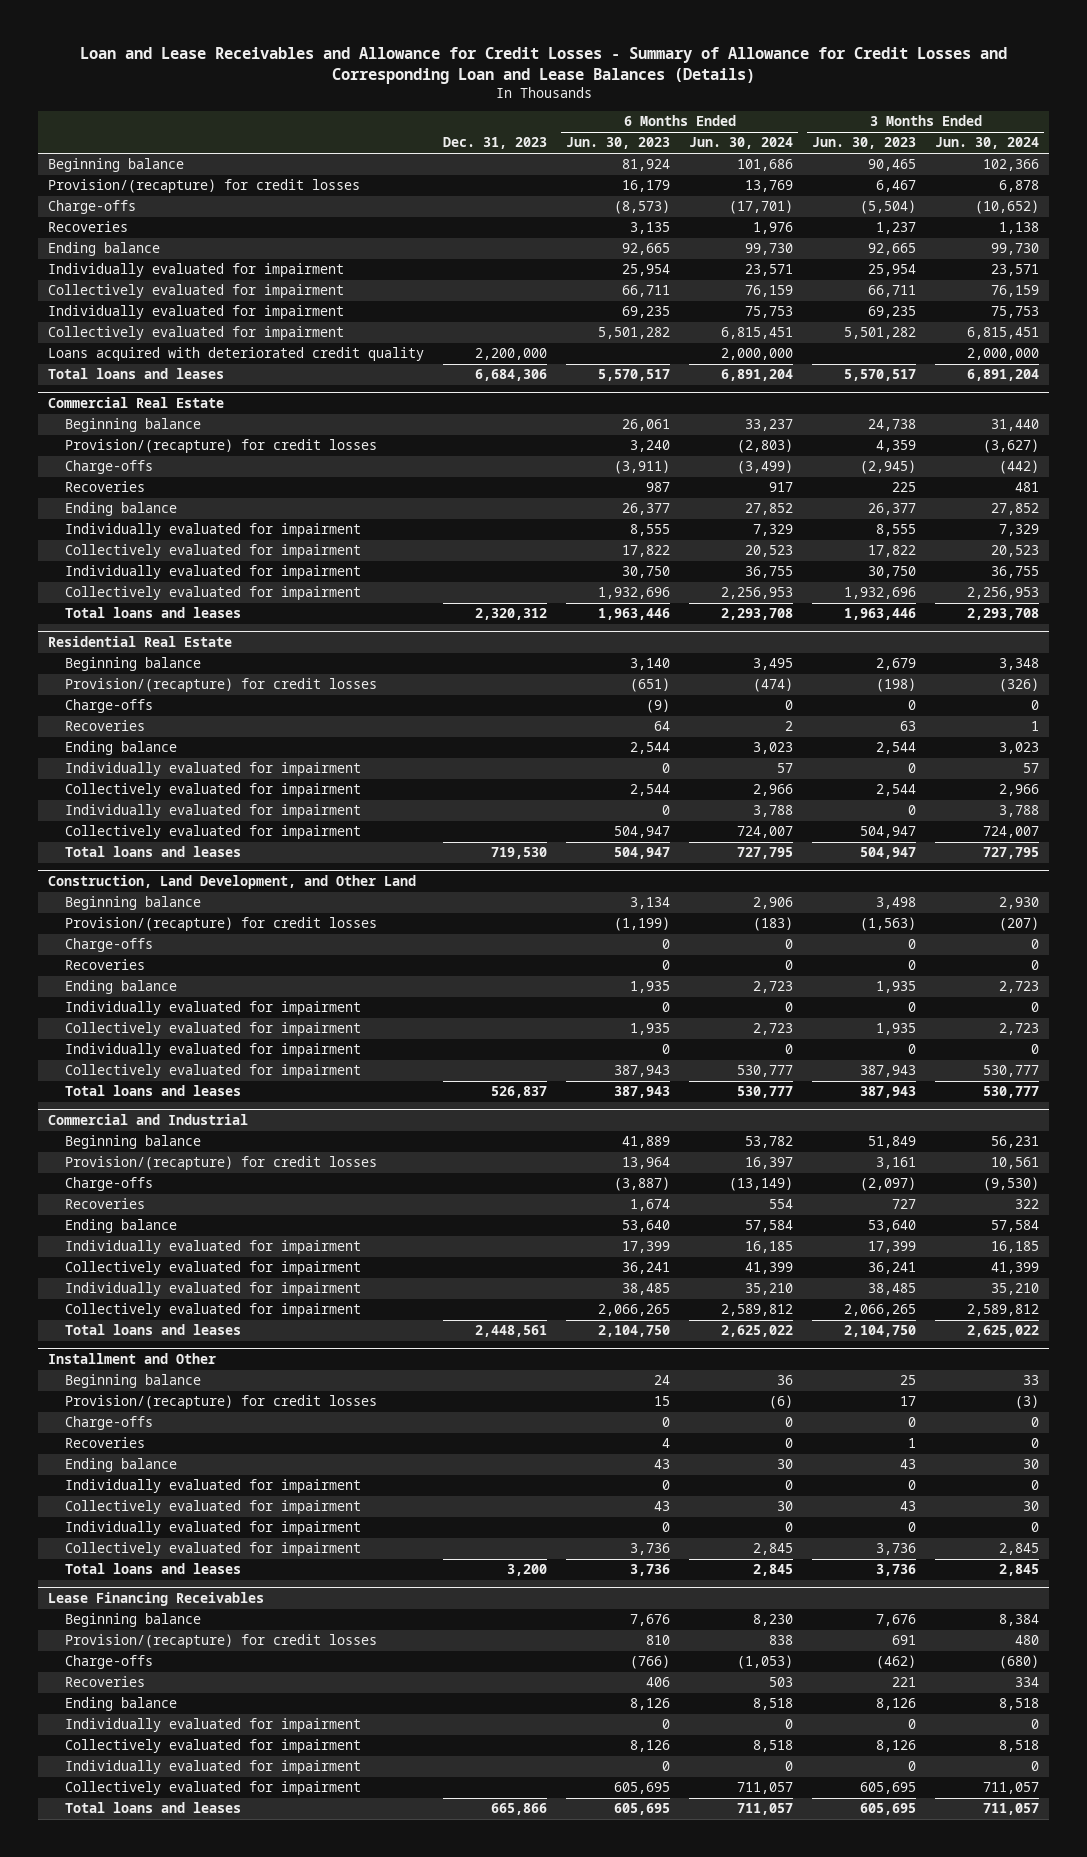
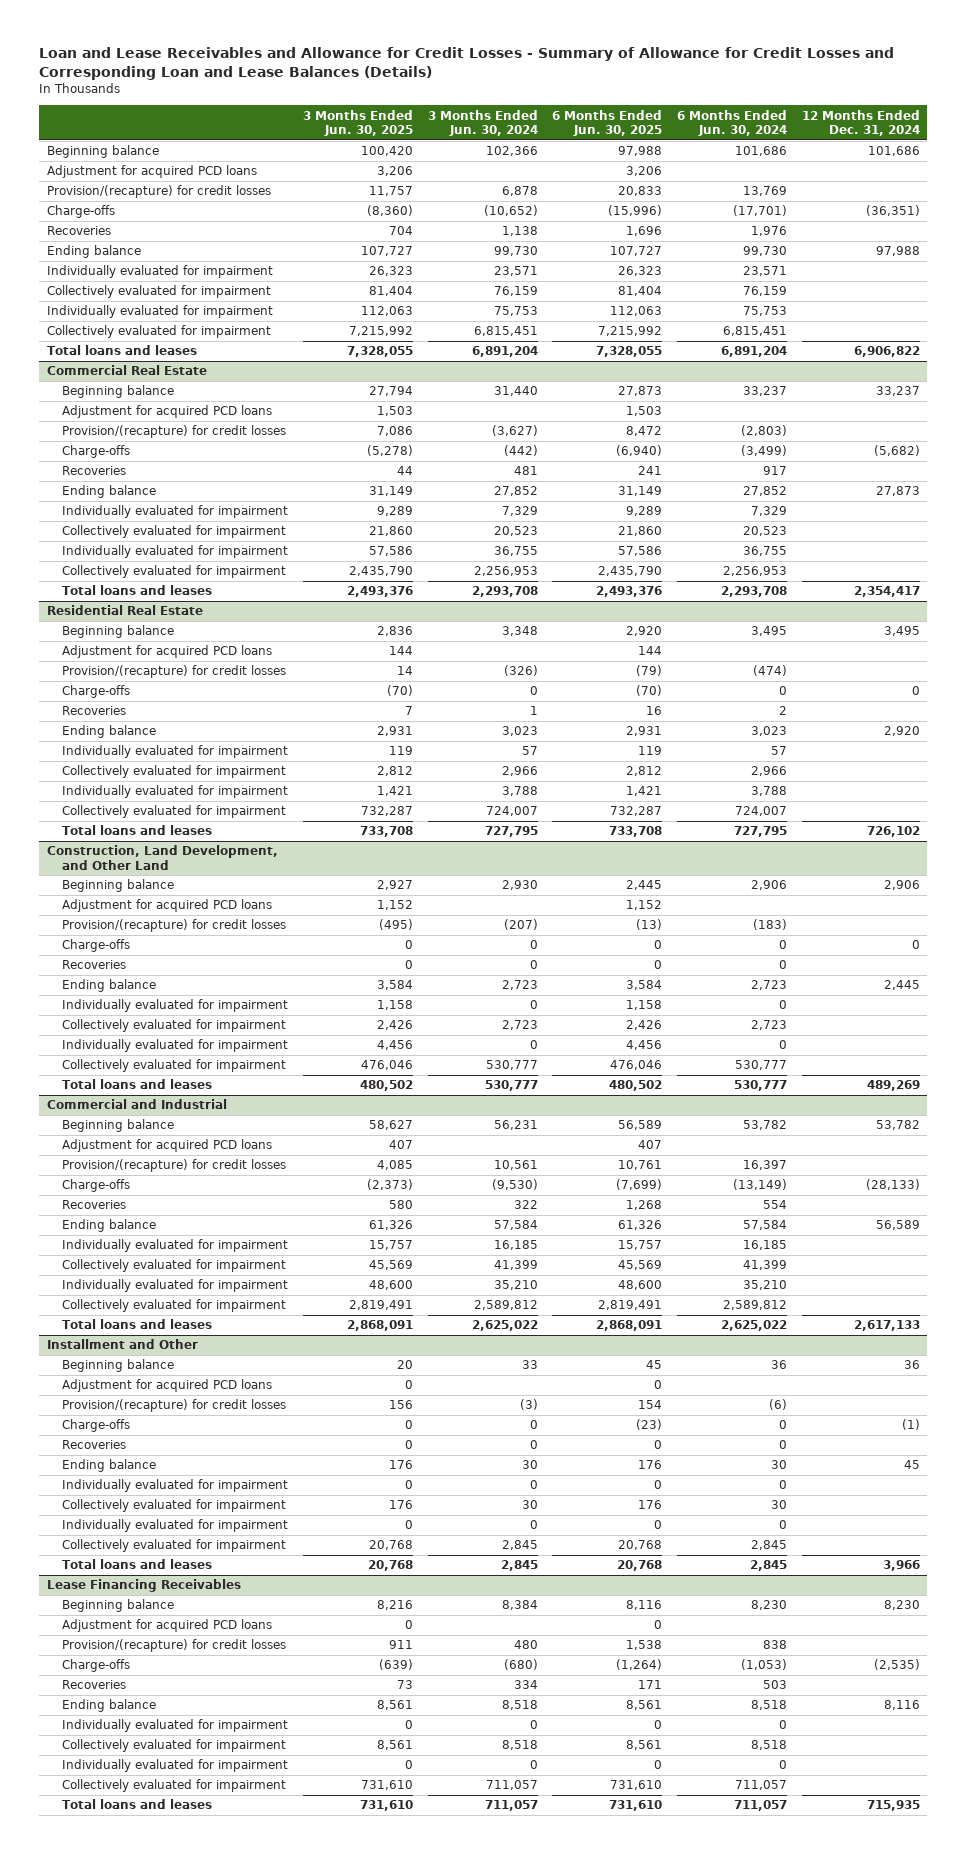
[442,137,547,150] Dec. 31, 2023 -> none
[565,137,670,150] Jun. 30, 2023 -> none
[812,137,917,150] Jun. 30, 2023 -> none
none -> [302,109,413,137] 3 Months Ended Jun. 30, 2025
none -> [552,109,663,137] 6 Months Ended Jun. 30, 2025
none -> [801,109,920,137] 12 Months Ended Dec. 31, 2024
none -> [46,165,257,179] Adjustment for acquired PCD loans
[47,347,424,362] Loans acquired with deteriorated credit quality -> none
none -> [62,405,273,419] Adjustment for acquired PCD loans
none -> [62,645,273,659] Adjustment for acquired PCD loans
none -> [62,899,273,913] Adjustment for acquired PCD loans
none -> [62,1139,273,1153] Adjustment for acquired PCD loans
none -> [62,1379,273,1393] Adjustment for acquired PCD loans
none -> [62,1619,273,1633] Adjustment for acquired PCD loans

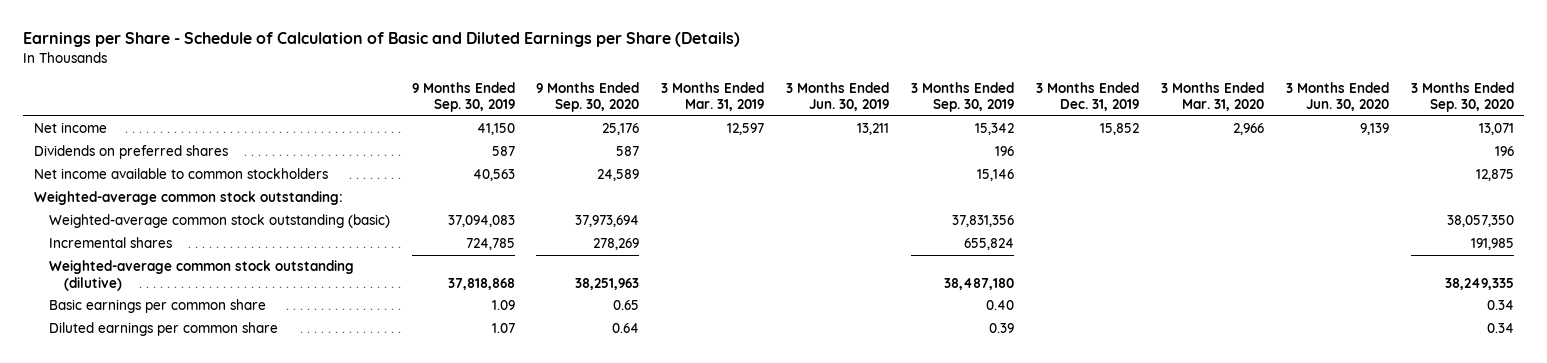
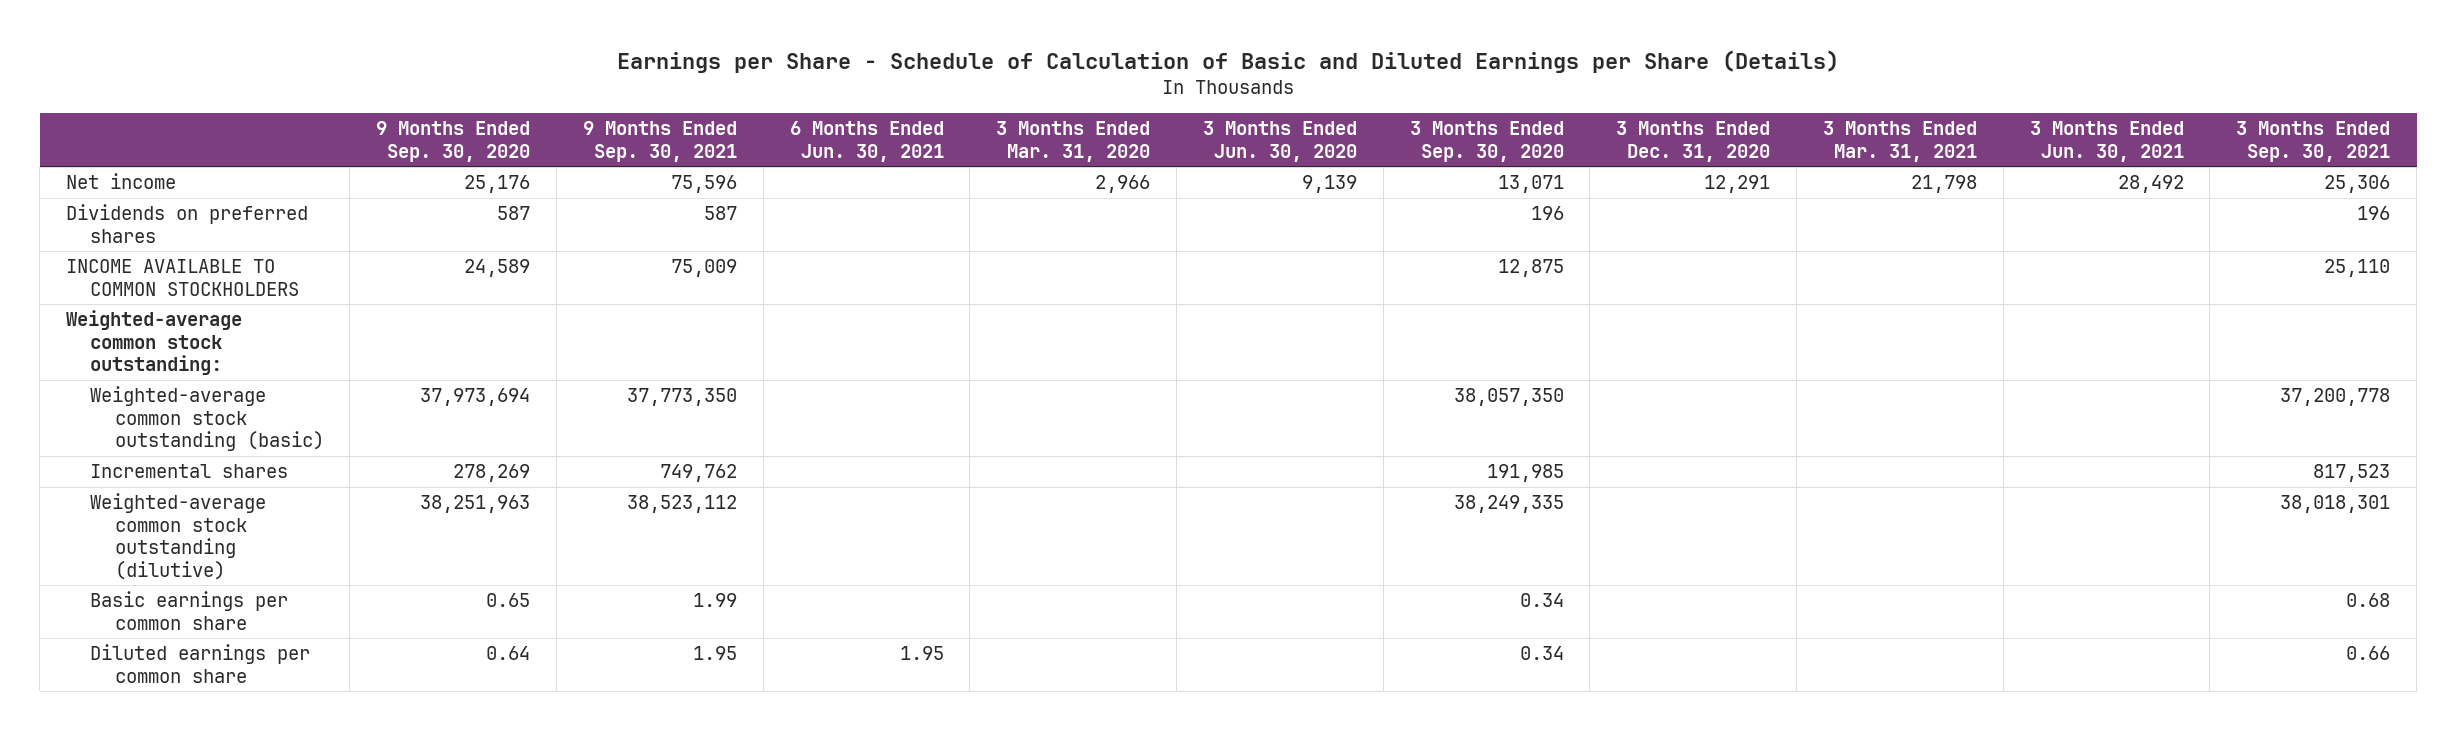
[411,81,515,113] 9 Months Ended Sep. 30, 2019 -> none
[661,81,765,112] 3 Months Ended Mar. 31, 2019 -> none
[786,81,890,112] 3 Months Ended Jun. 30, 2019 -> none
[911,81,1015,113] 3 Months Ended Sep. 30, 2019 -> none
[1035,81,1139,112] 3 Months Ended Dec. 31, 2019 -> none
none -> [582,121,737,162] 9 Months Ended Sep. 30, 2021
none -> [789,121,944,162] 6 Months Ended Jun. 30, 2021
none -> [1616,121,1771,162] 3 Months Ended Dec. 31, 2020
none -> [1822,121,1977,162] 3 Months Ended Mar. 31, 2021
none -> [2029,121,2184,162] 3 Months Ended Jun. 30, 2021
none -> [2236,121,2391,162] 3 Months Ended Sep. 30, 2021
[33,168,328,180] Net income available to common stockholders -> [65,259,300,296] INCOME AVAILABLE TO COMMON STOCKHOLDERS

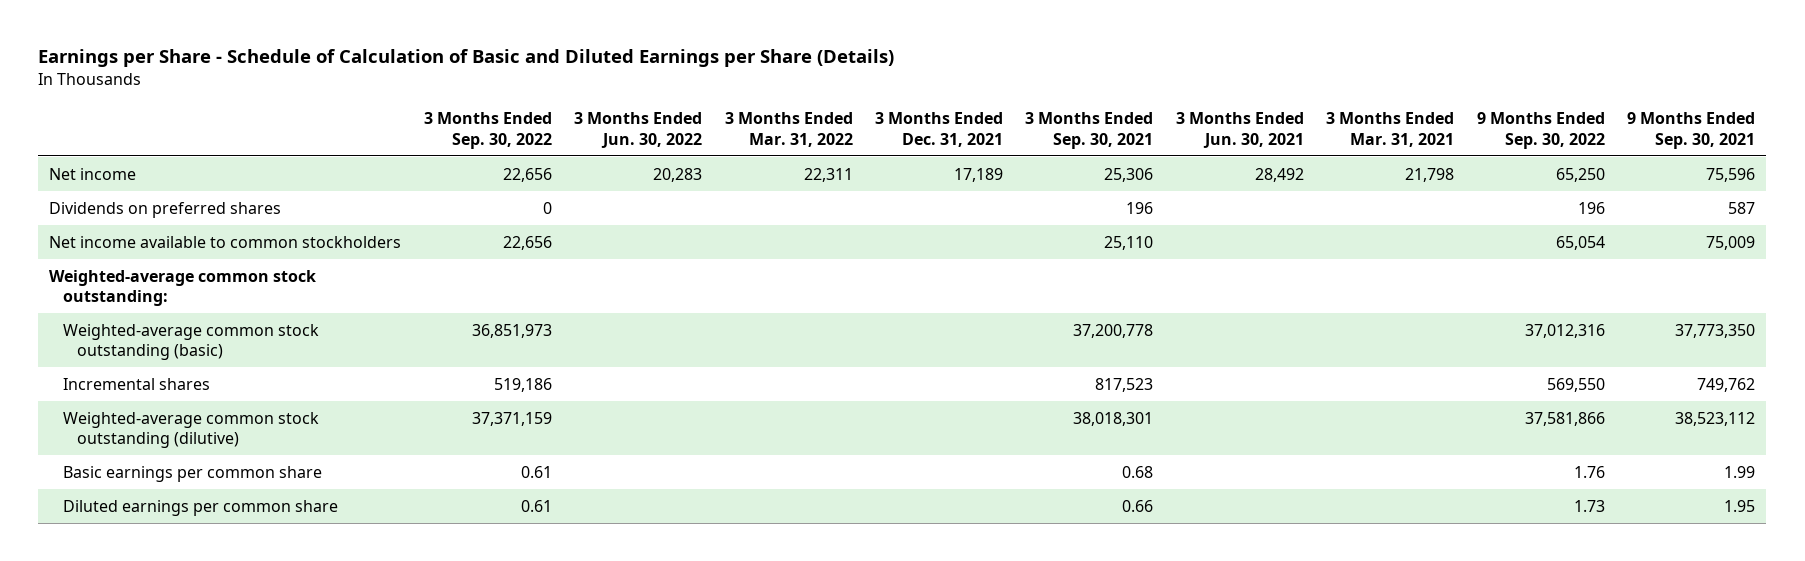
[376,121,531,162] 9 Months Ended Sep. 30, 2020 -> none
[789,121,944,162] 6 Months Ended Jun. 30, 2021 -> none
[996,121,1151,162] 3 Months Ended Mar. 31, 2020 -> none
[1202,121,1357,162] 3 Months Ended Jun. 30, 2020 -> none
[1409,121,1564,162] 3 Months Ended Sep. 30, 2020 -> none
[1616,121,1771,162] 3 Months Ended Dec. 31, 2020 -> none
none -> [423,111,552,149] 3 Months Ended Sep. 30, 2022
none -> [574,111,703,148] 3 Months Ended Jun. 30, 2022
none -> [724,111,853,147] 3 Months Ended Mar. 31, 2022
none -> [875,111,1004,147] 3 Months Ended Dec. 31, 2021
none -> [1476,111,1605,149] 9 Months Ended Sep. 30, 2022
[65,259,300,296] INCOME AVAILABLE TO COMMON STOCKHOLDERS -> [49,235,402,248] Net income available to common stockholders

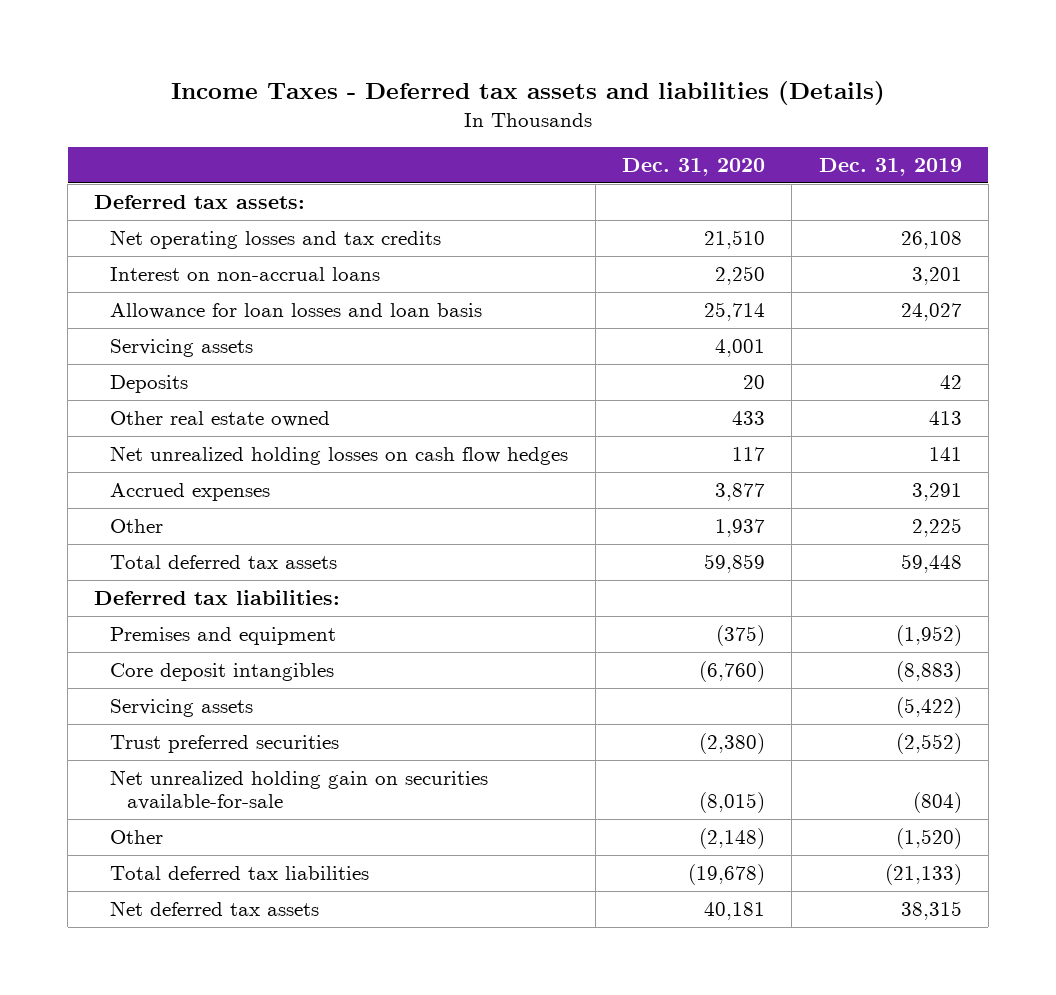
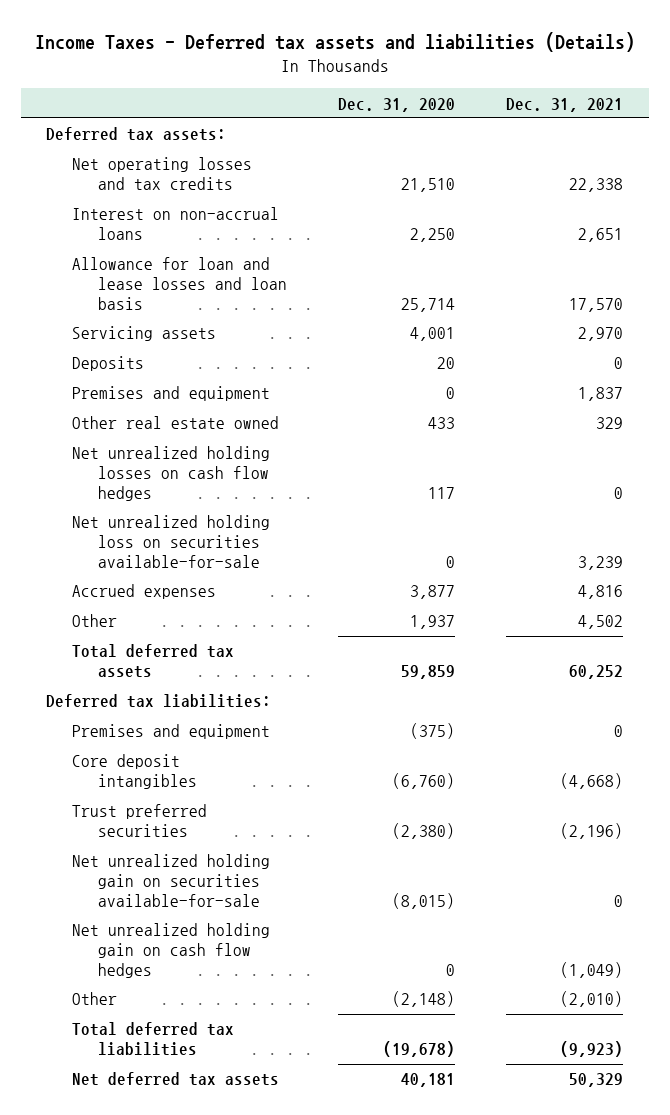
[818,157,962,176] Dec. 31, 2019 -> none
none -> [506,97,624,112] Dec. 31, 2021
[110,302,483,319] Allowance for loan losses and loan basis -> [72,257,288,311] Allowance for loan and lease losses and loan basis
none -> [72,386,271,402] Premises and equipment
none -> [72,515,271,569] Net unrealized holding loss on securities available-for-sale
[110,698,254,717] Servicing assets -> none
none -> [72,923,271,979] Net unrealized holding gain on cash flow hedges

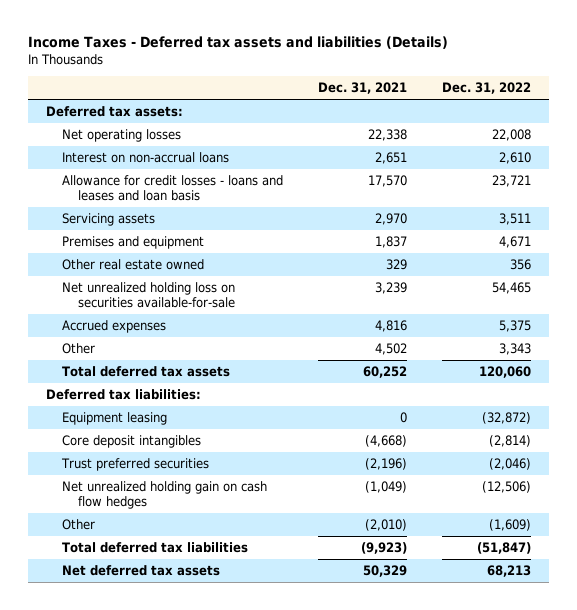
[338,97,456,112] Dec. 31, 2020 -> none
none -> [442,82,532,95] Dec. 31, 2022
[72,157,253,191] Net operating losses and tax credits -> [61,128,181,142] Net operating losses
[72,257,288,311] Allowance for loan and lease losses and loan basis -> [61,174,283,201] Allowance for credit losses - loans and leases and loan basis
[72,356,145,372] Deposits -> none
[72,446,271,502] Net unrealized holding losses on cash flow hedges -> none
[72,724,271,740] Premises and equipment -> none
none -> [61,411,167,425] Equipment leasing
[72,854,271,908] Net unrealized holding gain on securities available-for-sale -> none

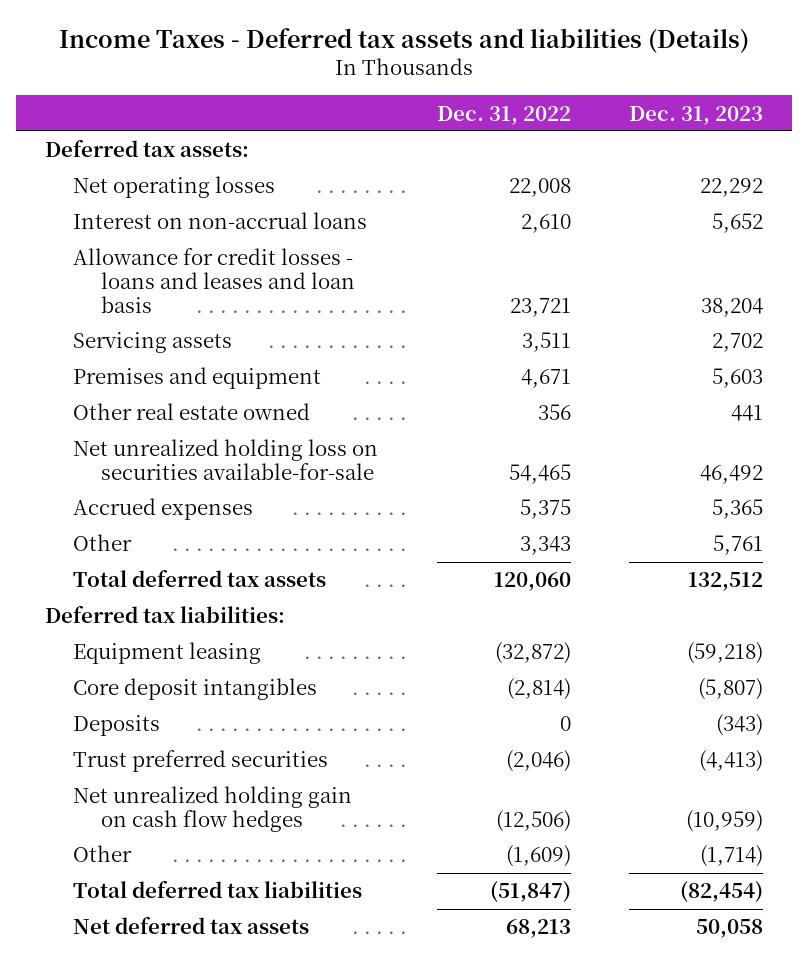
[317,82,407,95] Dec. 31, 2021 -> none
none -> [629,105,764,125] Dec. 31, 2023
none -> [73,715,161,737] Deposits

